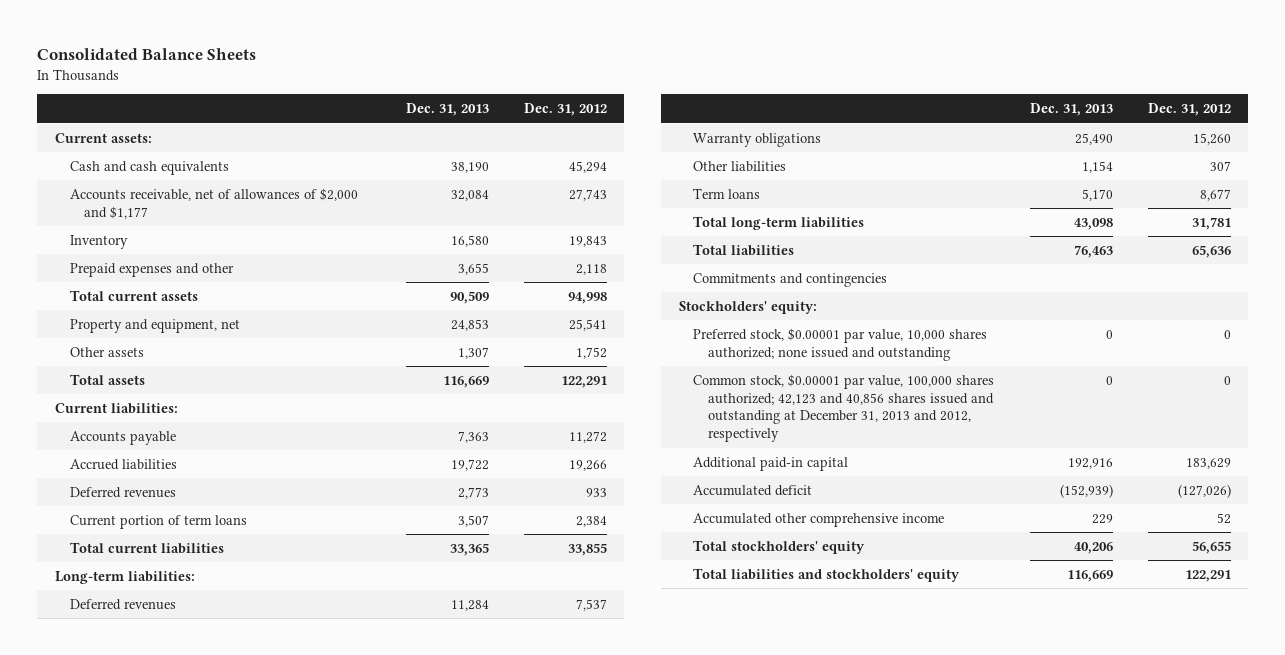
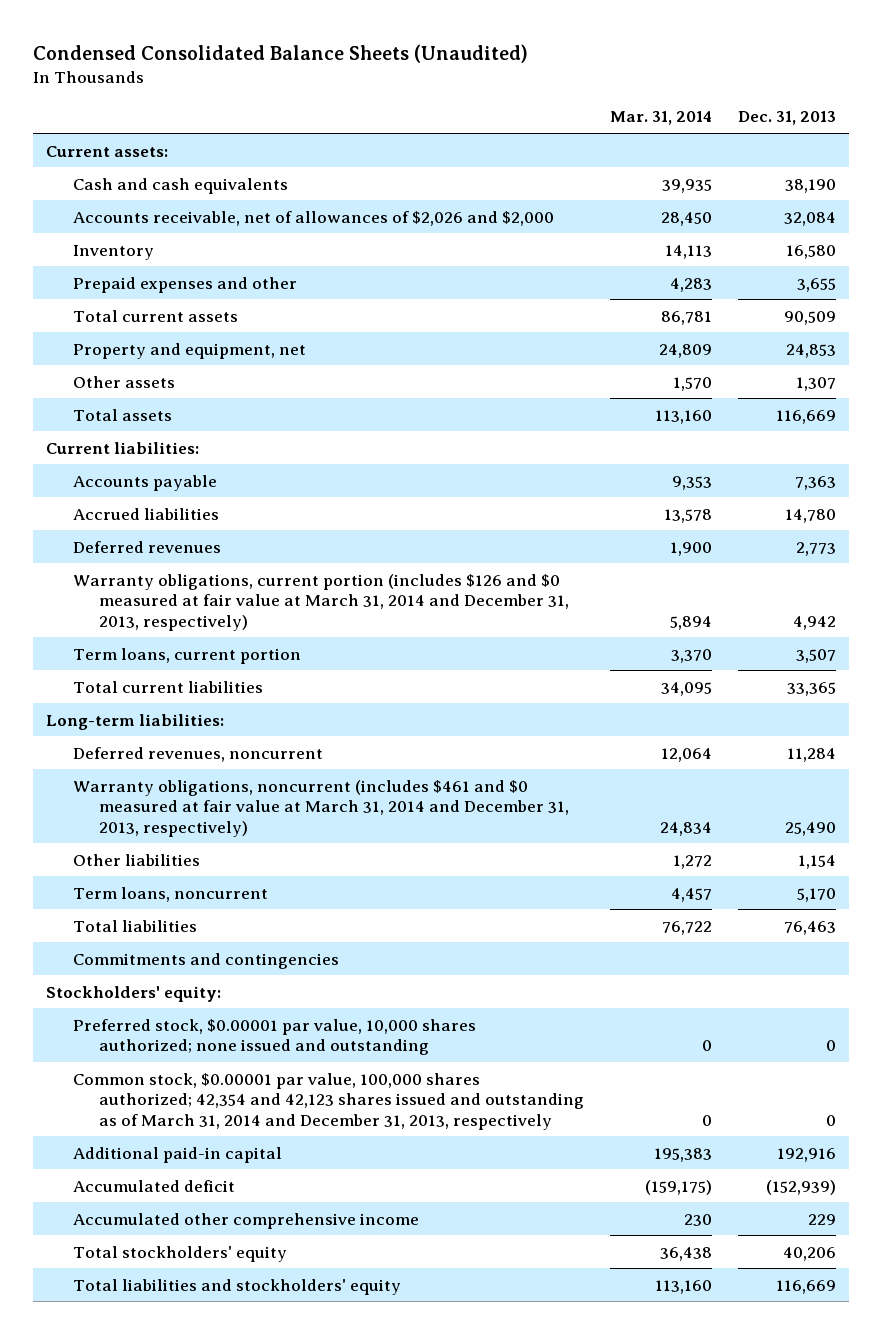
[37,47,257,60] Consolidated Balance Sheets -> [33,43,529,63] Condensed Consolidated Balance Sheets (Unaudited)
[523,103,607,117] Dec. 31, 2012 -> none
none -> [610,111,713,126] Mar. 31, 2014
[69,187,358,219] Accounts receivable, net of allowances of $2,000 and $1,177 -> [72,210,554,226] Accounts receivable, net of allowances of $2,026 and $2,000
[450,458,489,471] 19,722 -> [785,508,837,523] 14,780
none -> [72,573,570,631] Warranty obligations, current portion (includes $126 and $0 measured at fair value at March 31, 2014 and December 31, 2013, respectively)
[69,514,247,529] Current portion of term loans -> [72,647,301,664] Term loans, current portion
[69,598,176,610] Deferred revenues -> [72,746,323,762] Deferred revenues, noncurrent
[693,132,822,147] Warranty obligations -> [72,779,570,837] Warranty obligations, noncurrent (includes $461 and $0 measured at fair value at March 31, 2014 and December 31, 2013, respectively)
[693,215,865,230] Total long-term liabilities -> none
[693,187,761,199] Term loans -> [72,886,268,902] Term loans, noncurrent
[693,373,995,443] Common stock, $0.00001 par value, 100,000 shares authorized; 42,123 and 40,856 shares issued and outstanding at December 31, 2013 and 2012, respectively -> [72,1072,585,1130] Common stock, $0.00001 par value, 100,000 shares authorized; 42,354 and 42,123 shares issued and outstanding as of March 31, 2014 and December 31, 2013, respectively

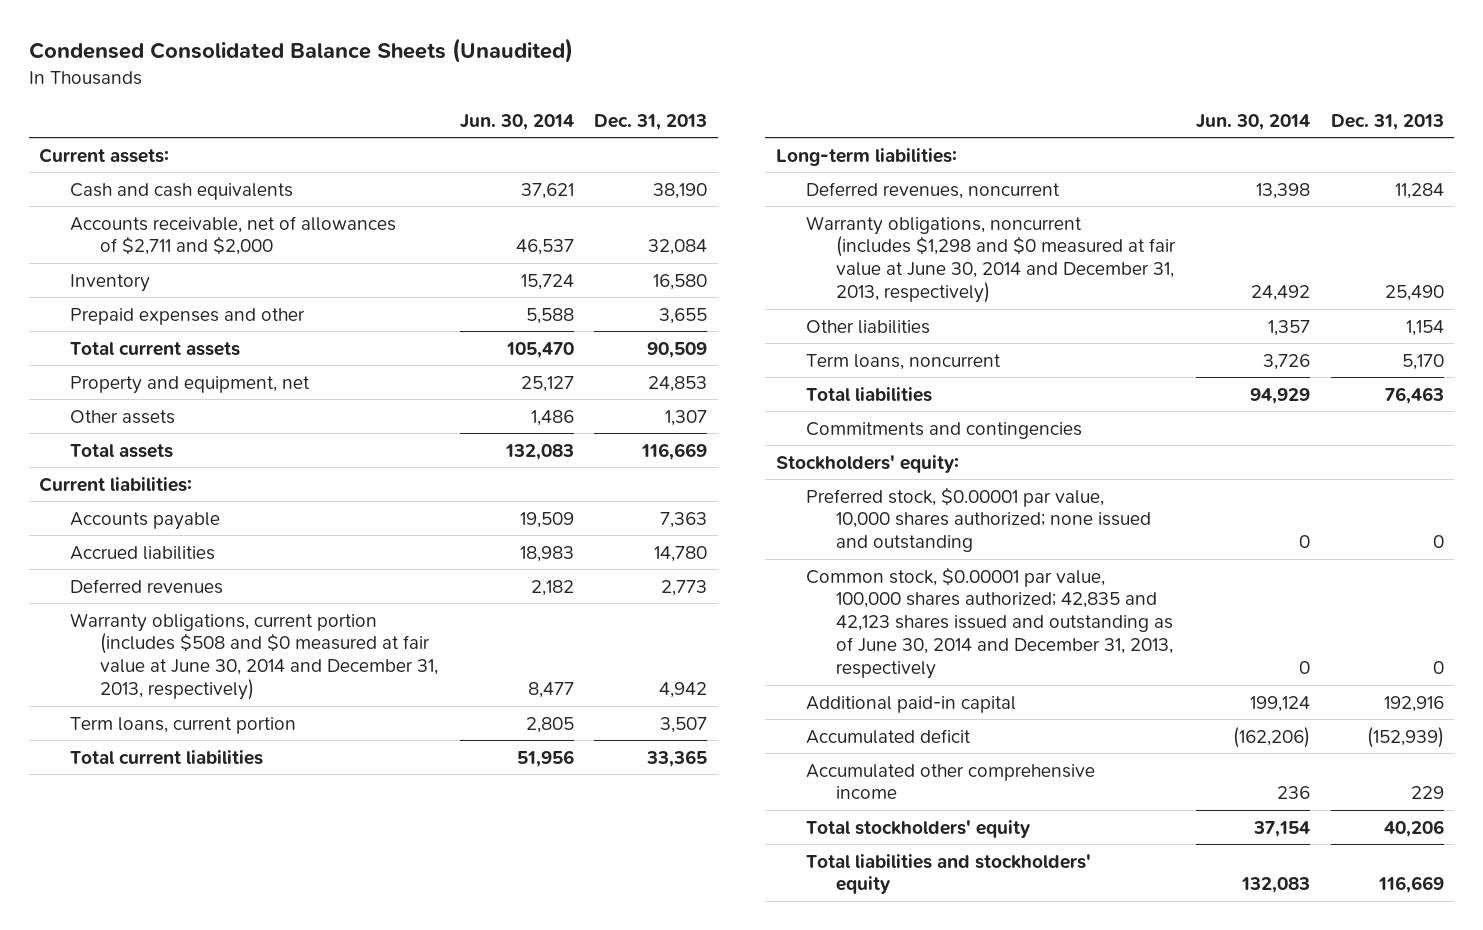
[610,111,713,126] Mar. 31, 2014 -> none
none -> [459,113,574,130] Jun. 30, 2014
[72,210,554,226] Accounts receivable, net of allowances of $2,026 and $2,000 -> [69,215,396,256] Accounts receivable, net of allowances of $2,711 and $2,000
[72,573,570,631] Warranty obligations, current portion (includes $126 and $0 measured at fair value at March 31, 2014 and December 31, 2013, respectively) -> [69,612,438,701] Warranty obligations, current portion (includes $508 and $0 measured at fair value at June 30, 2014 and December 31, 2013, respectively)
[72,779,570,837] Warranty obligations, noncurrent (includes $461 and $0 measured at fair value at March 31, 2014 and December 31, 2013, respectively) -> [805,215,1177,304] Warranty obligations, noncurrent (includes $1,298 and $0 measured at fair value at June 30, 2014 and December 31, 2013, respectively)
[72,1072,585,1130] Common stock, $0.00001 par value, 100,000 shares authorized; 42,354 and 42,123 shares issued and outstanding as of March 31, 2014 and December 31, 2013, respectively -> [805,566,1174,680] Common stock, $0.00001 par value, 100,000 shares authorized; 42,835 and 42,123 shares issued and outstanding as of June 30, 2014 and December 31, 2013, respectively

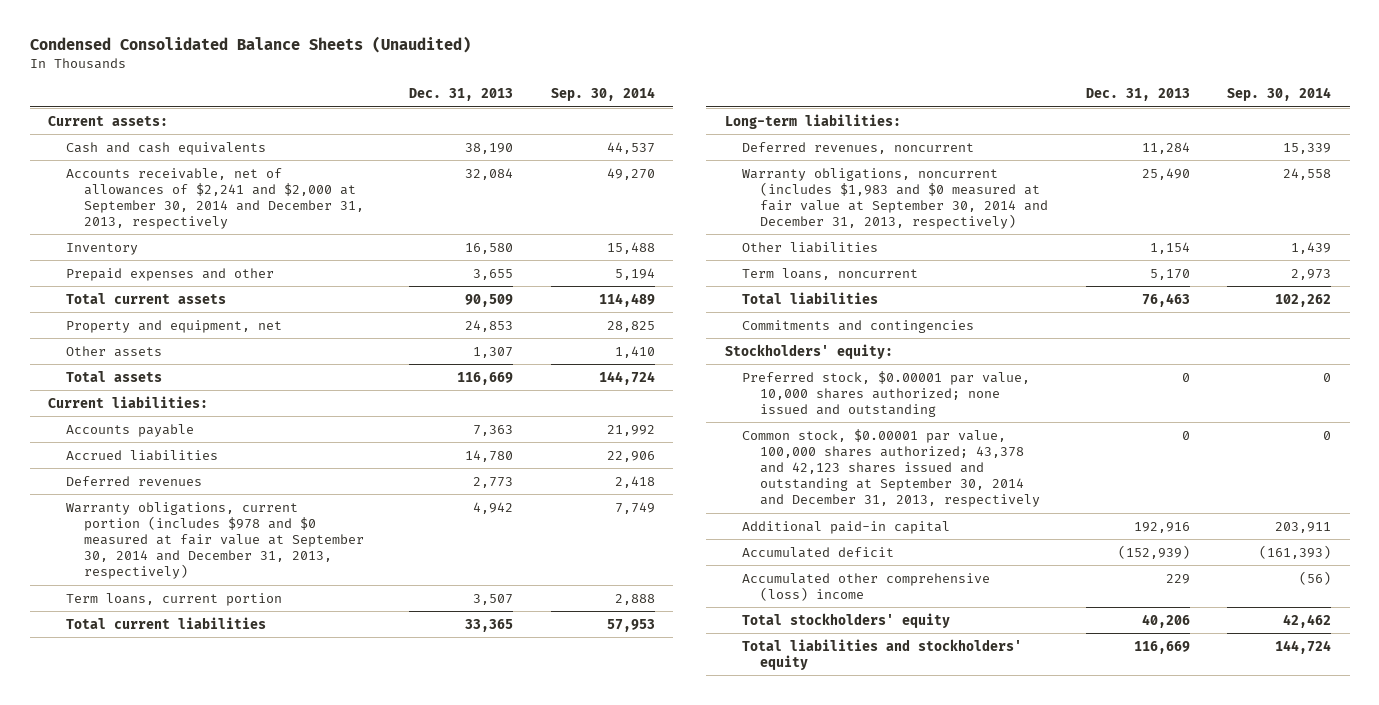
[459,113,574,130] Jun. 30, 2014 -> none
none -> [550,87,655,102] Sep. 30, 2014
[69,215,396,256] Accounts receivable, net of allowances of $2,711 and $2,000 -> [66,167,364,230] Accounts receivable, net of allowances of $2,241 and $2,000 at September 30, 2014 and December 31, 2013, respectively
[69,612,438,701] Warranty obligations, current portion (includes $508 and $0 measured at fair value at June 30, 2014 and December 31, 2013, respectively) -> [66,501,364,580] Warranty obligations, current portion (includes $978 and $0 measured at fair value at September 30, 2014 and December 31, 2013, respectively)
[805,215,1177,304] Warranty obligations, noncurrent (includes $1,298 and $0 measured at fair value at June 30, 2014 and December 31, 2013, respectively) -> [742,167,1049,230] Warranty obligations, noncurrent (includes $1,983 and $0 measured at fair value at September 30, 2014 and December 31, 2013, respectively)
[805,566,1174,680] Common stock, $0.00001 par value, 100,000 shares authorized; 42,835 and 42,123 shares issued and outstanding as of June 30, 2014 and December 31, 2013, respectively -> [742,428,1041,508] Common stock, $0.00001 par value, 100,000 shares authorized; 43,378 and 42,123 shares issued and outstanding at September 30, 2014 and December 31, 2013, respectively
[805,763,1095,800] Accumulated other comprehensive income -> [742,572,991,601] Accumulated other comprehensive (loss) income

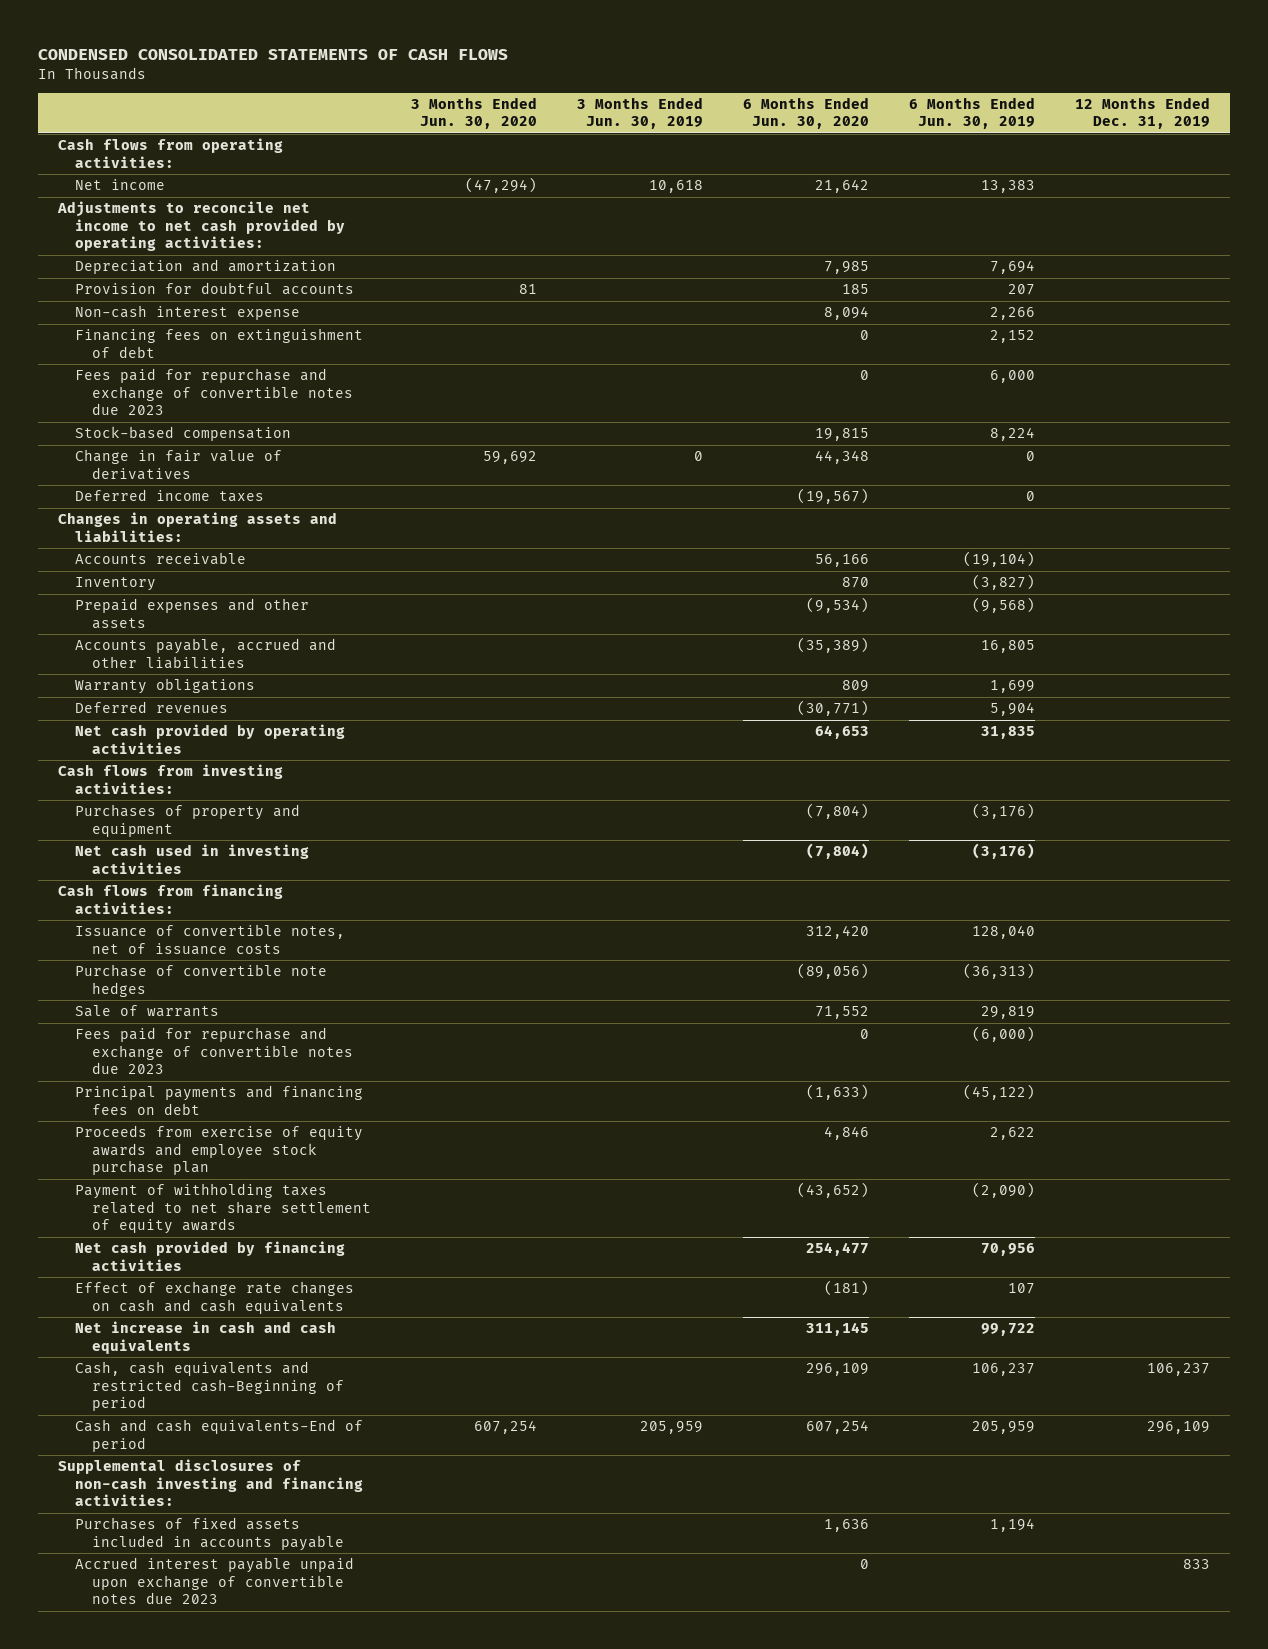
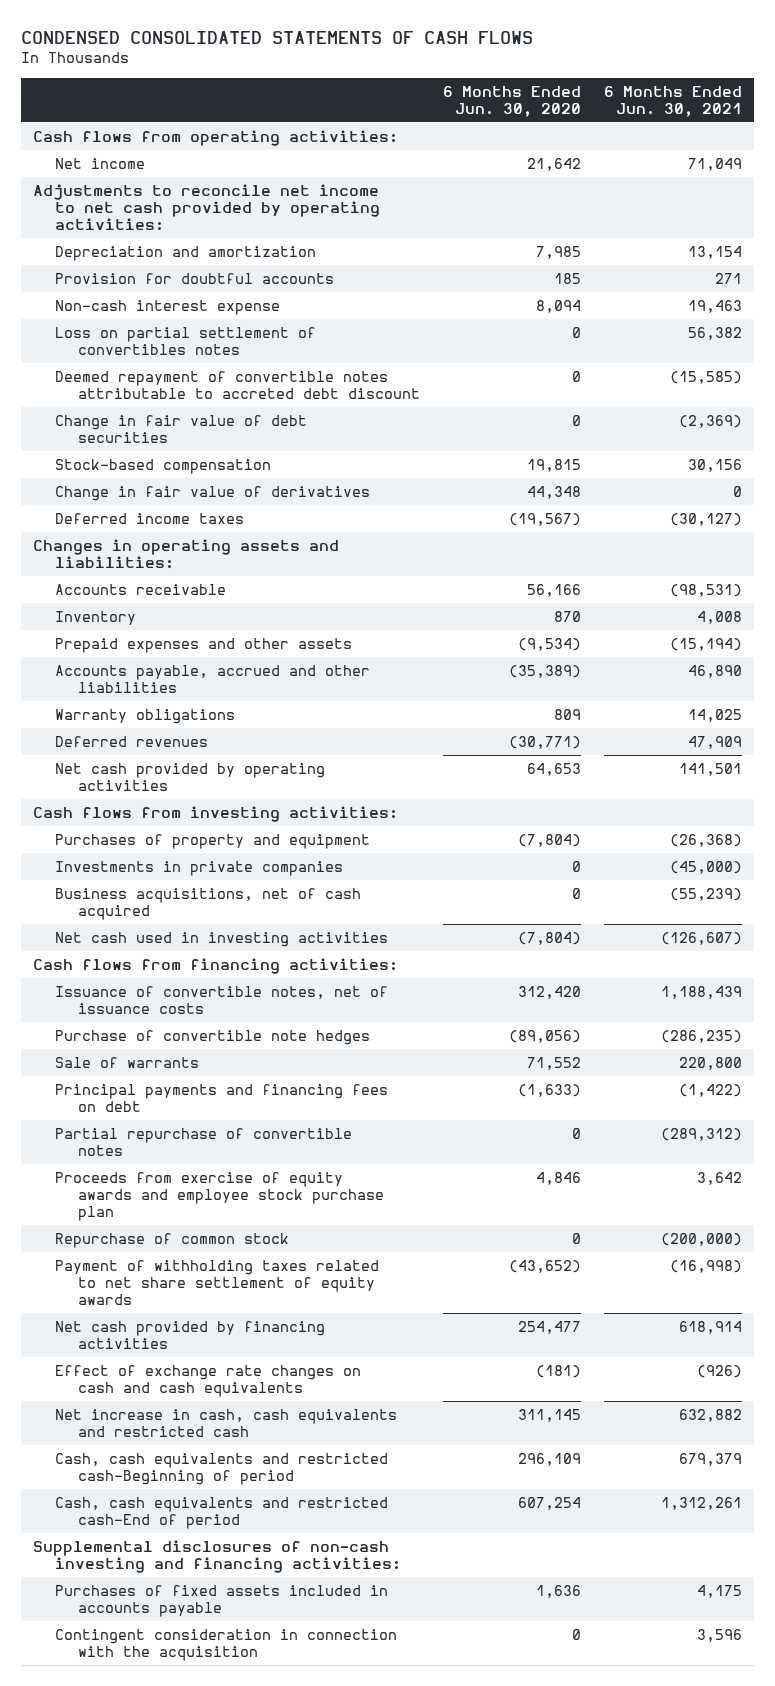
[411,97,538,130] 3 Months Ended Jun. 30, 2020 -> none
[577,97,704,130] 3 Months Ended Jun. 30, 2019 -> none
[908,97,1035,130] 6 Months Ended Jun. 30, 2019 -> none
[1074,97,1210,130] 12 Months Ended Dec. 31, 2019 -> none
none -> [604,85,743,117] 6 Months Ended Jun. 30, 2021
[75,328,364,358] Financing fees on extinguishment of debt -> none
[75,368,354,416] Fees paid for repurchase and exchange of convertible notes due 2023 -> [55,327,317,356] Loss on partial settlement of convertibles notes
none -> [55,371,421,400] Deemed repayment of convertible notes attributable to accreted debt discount
none -> [55,415,308,444] Change in fair value of debt securities
none -> [55,861,344,877] Investments in private companies
none -> [55,888,362,921] Business acquisitions, net of cash acquired
[75,1027,354,1075] Fees paid for repurchase and exchange of convertible notes due 2023 -> none
none -> [55,1128,353,1157] Partial repurchase of convertible notes
none -> [55,1233,290,1249] Repurchase of common stock
[75,1321,337,1354] Net increase in cash and cash equivalents -> [55,1409,398,1438] Net increase in cash, cash equivalents and restricted cash
[75,1419,364,1452] Cash and cash equivalents-End of period -> [55,1497,389,1530] Cash, cash equivalents and restricted cash-End of period
[75,1557,355,1605] Accrued interest payable unpaid upon exchange of convertible notes due 2023 -> none
none -> [55,1629,398,1662] Contingent consideration in connection with the acquisition

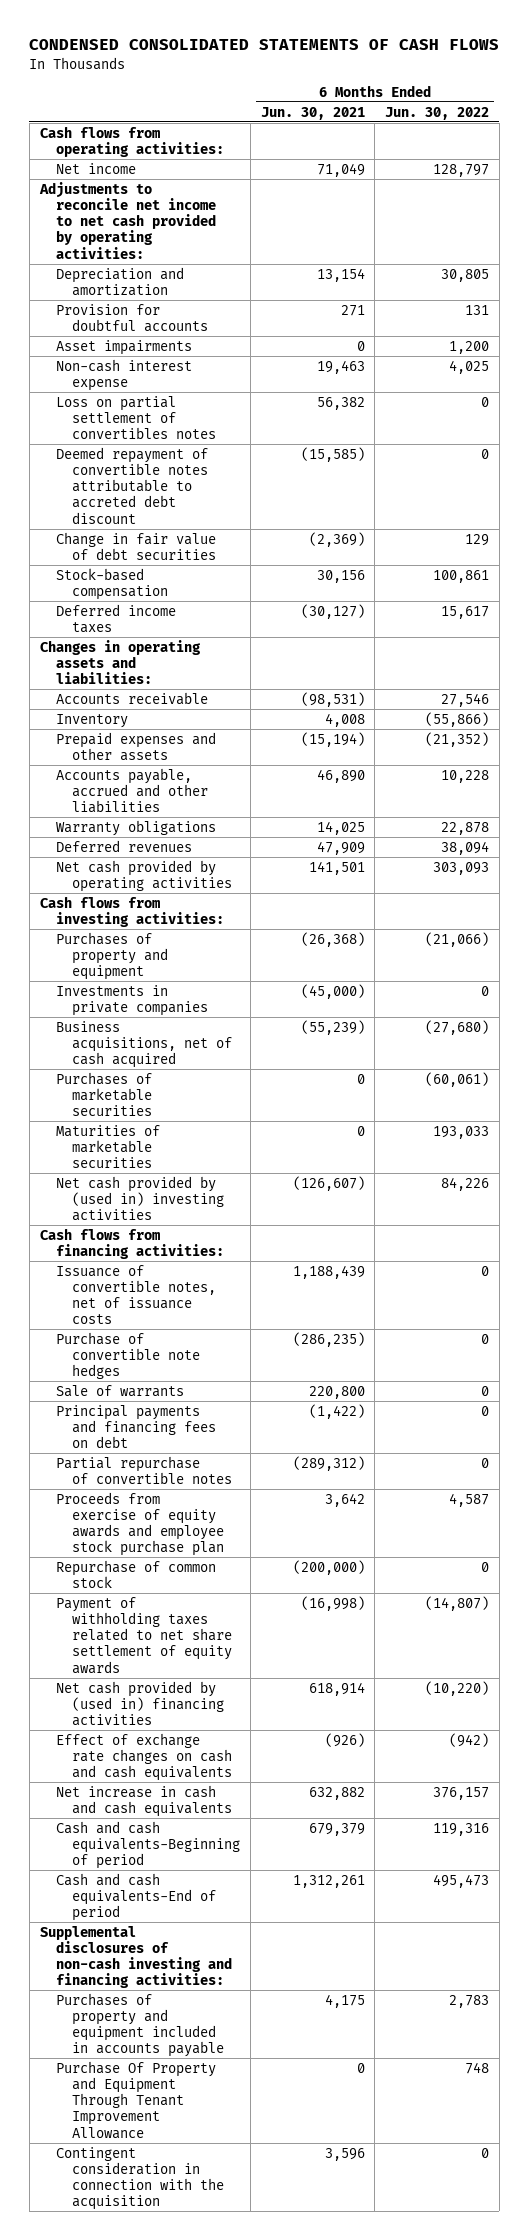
[443,85,582,117] 6 Months Ended Jun. 30, 2020 -> none
none -> [385,106,490,120] Jun. 30, 2022
none -> [55,339,192,355] Asset impairments
[55,486,371,502] Change in fair value of derivatives -> none
none -> [55,1071,153,1117] Purchases of marketable securities
none -> [55,1124,160,1169] Maturities of marketable securities
[55,932,389,948] Net cash used in investing activities -> [55,1175,225,1222] Net cash provided by (used in) investing activities
[55,1321,326,1350] Net cash provided by financing activities -> [55,1680,225,1727] Net cash provided by (used in) financing activities
[55,1409,398,1438] Net increase in cash, cash equivalents and restricted cash -> [55,1784,233,1817] Net increase in cash and cash equivalents
[55,1453,389,1486] Cash, cash equivalents and restricted cash-Beginning of period -> [55,1820,241,1870] Cash and cash equivalents-Beginning of period
[55,1497,389,1530] Cash, cash equivalents and restricted cash-End of period -> [55,1872,217,1922] Cash and cash equivalents-End of period
[55,1585,389,1618] Purchases of fixed assets included in accounts payable -> [55,1992,225,2058] Purchases of property and equipment included in accounts payable
none -> [55,2060,216,2139] Purchase Of Property and Equipment Through Tenant Improvement Allowance

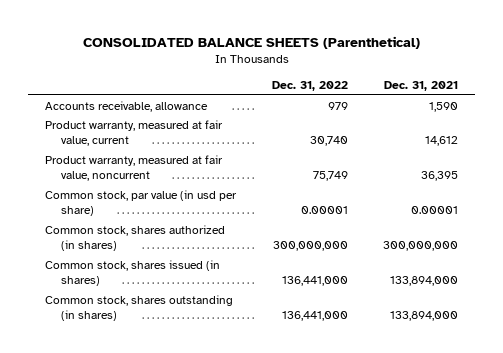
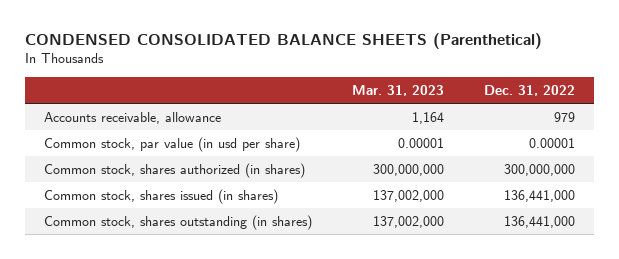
[82,35,420,49] CONSOLIDATED BALANCE SHEETS (Parenthetical) -> [24,33,542,50] CONDENSED CONSOLIDATED BALANCE SHEETS (Parenthetical)
[383,81,458,92] Dec. 31, 2021 -> none
none -> [351,84,444,96] Mar. 31, 2023
[45,119,224,147] Product warranty, measured at fair value, current -> none
[45,154,224,182] Product warranty, measured at fair value, noncurrent -> none

